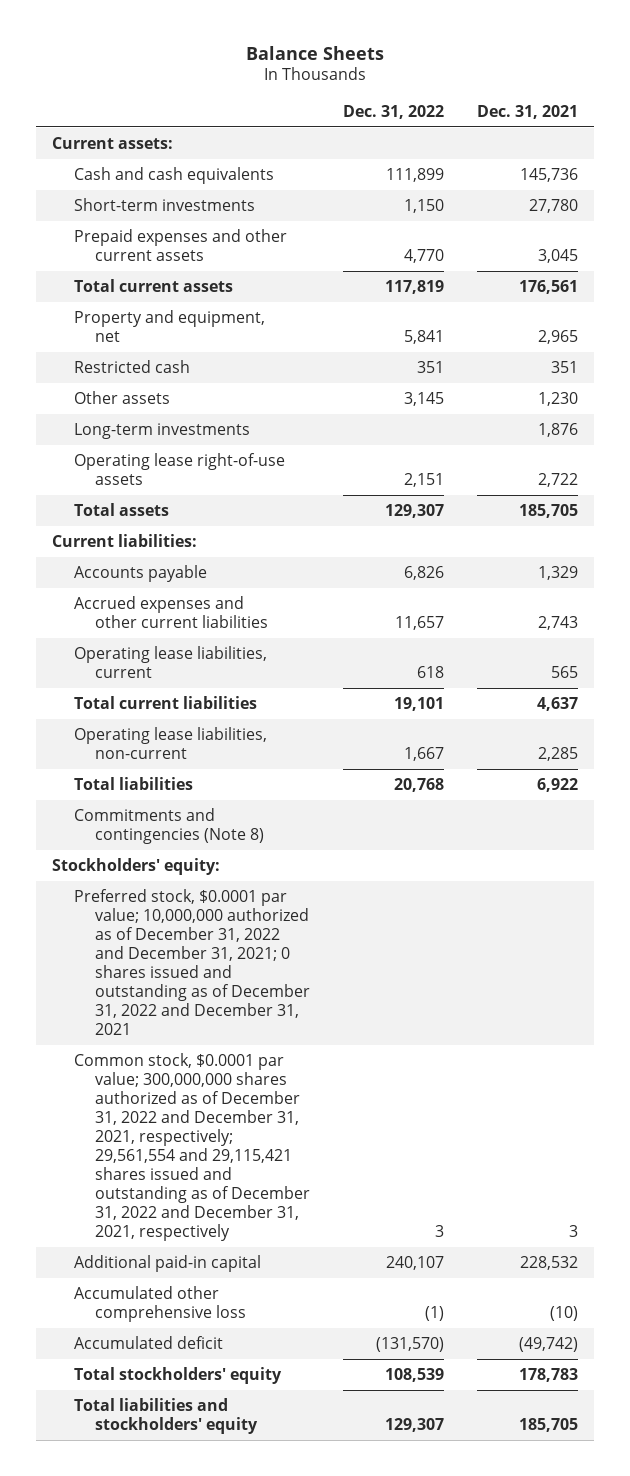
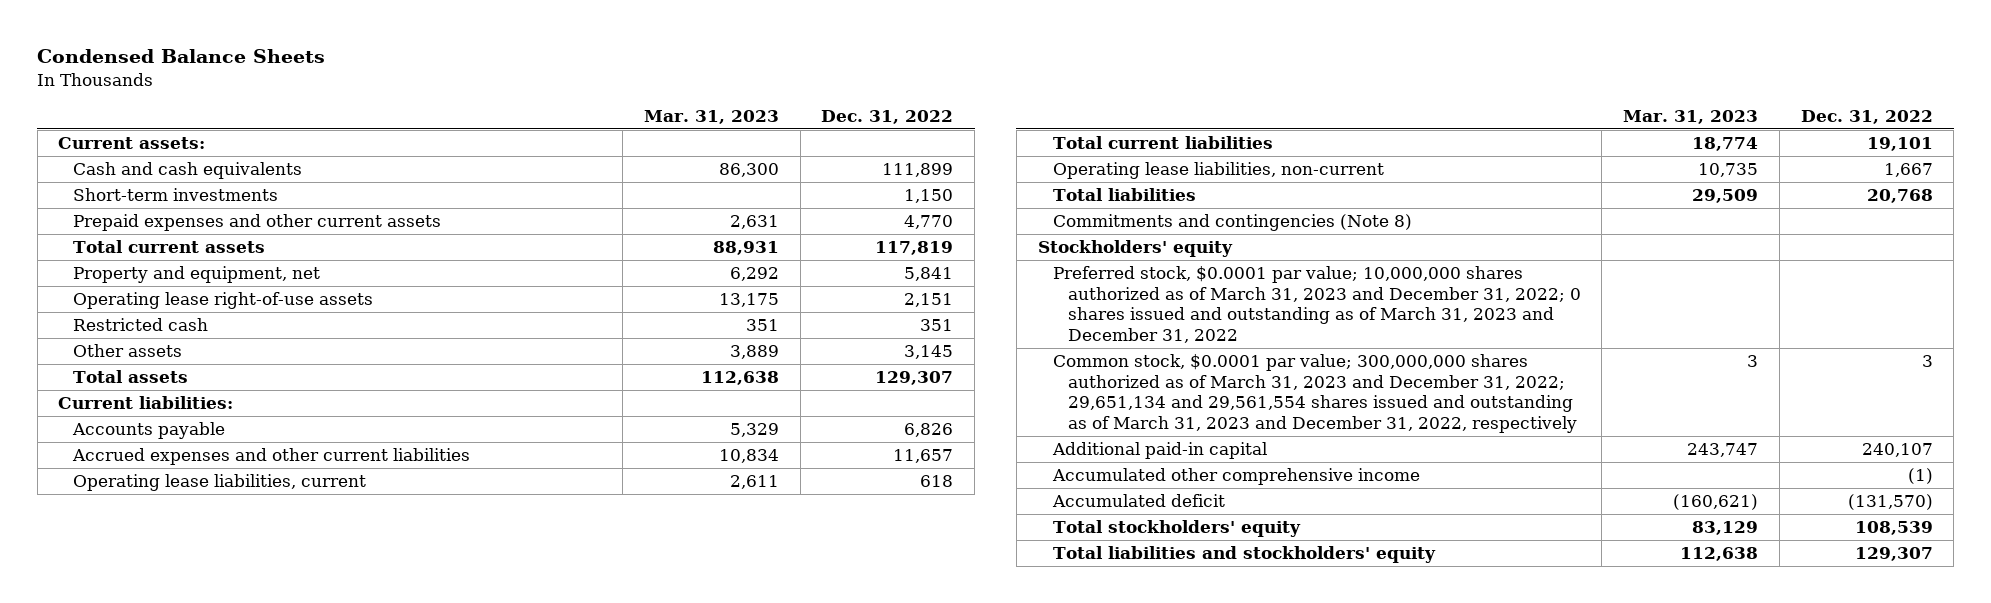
[246,45,385,60] Balance Sheets -> [37,49,326,64] Condensed Balance Sheets
[476,104,578,119] Dec. 31, 2021 -> none
none -> [643,109,779,124] Mar. 31, 2023
[73,452,285,485] Operating lease right-of-use assets -> [73,292,374,310] Operating lease right-of-use assets
[73,422,250,439] Long-term investments -> none
[52,857,221,875] Stockholders' equity: -> [1037,240,1233,258] Stockholders' equity
[73,888,311,1035] Preferred stock, $0.0001 par value; 10,000,000 authorized as of December 31, 2022 and December 31, 2021; 0 shares issued and outstanding as of December 31, 2022 and December 31, 2021 -> [1052,266,1581,343] Preferred stock, $0.0001 par value; 10,000,000 shares authorized as of March 31, 2023 and December 31, 2022; 0 shares issued and outstanding as of March 31, 2023 and December 31, 2022
[73,1052,311,1241] Common stock, $0.0001 par value; 300,000,000 shares authorized as of December 31, 2022 and December 31, 2021, respectively; 29,561,554 and 29,115,421 shares issued and outstanding as of December 31, 2022 and December 31, 2021, respectively -> [1052,354,1577,433] Common stock, $0.0001 par value; 300,000,000 shares authorized as of March 31, 2023 and December 31, 2022; 29,651,134 and 29,561,554 shares issued and outstanding as of March 31, 2023 and December 31, 2022, respectively
[73,1285,247,1322] Accumulated other comprehensive loss -> [1051,468,1420,486] Accumulated other comprehensive income

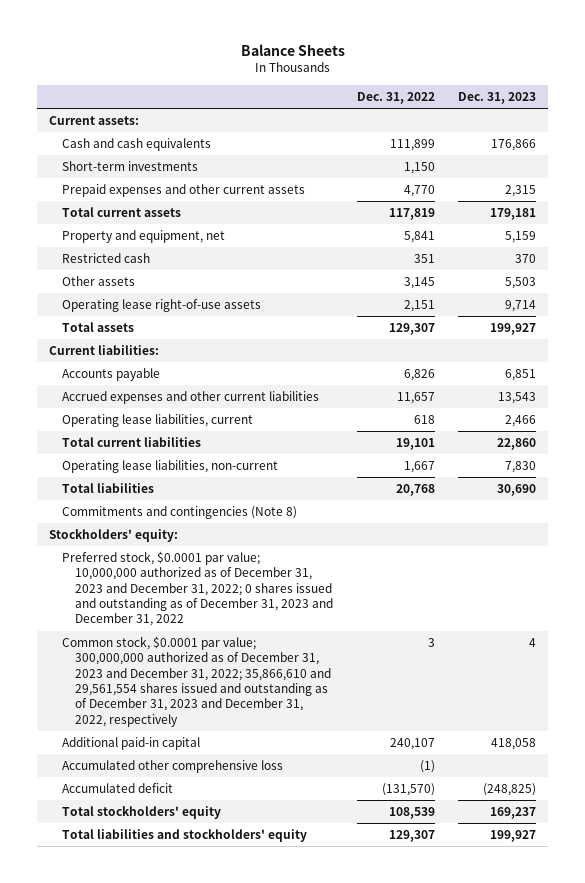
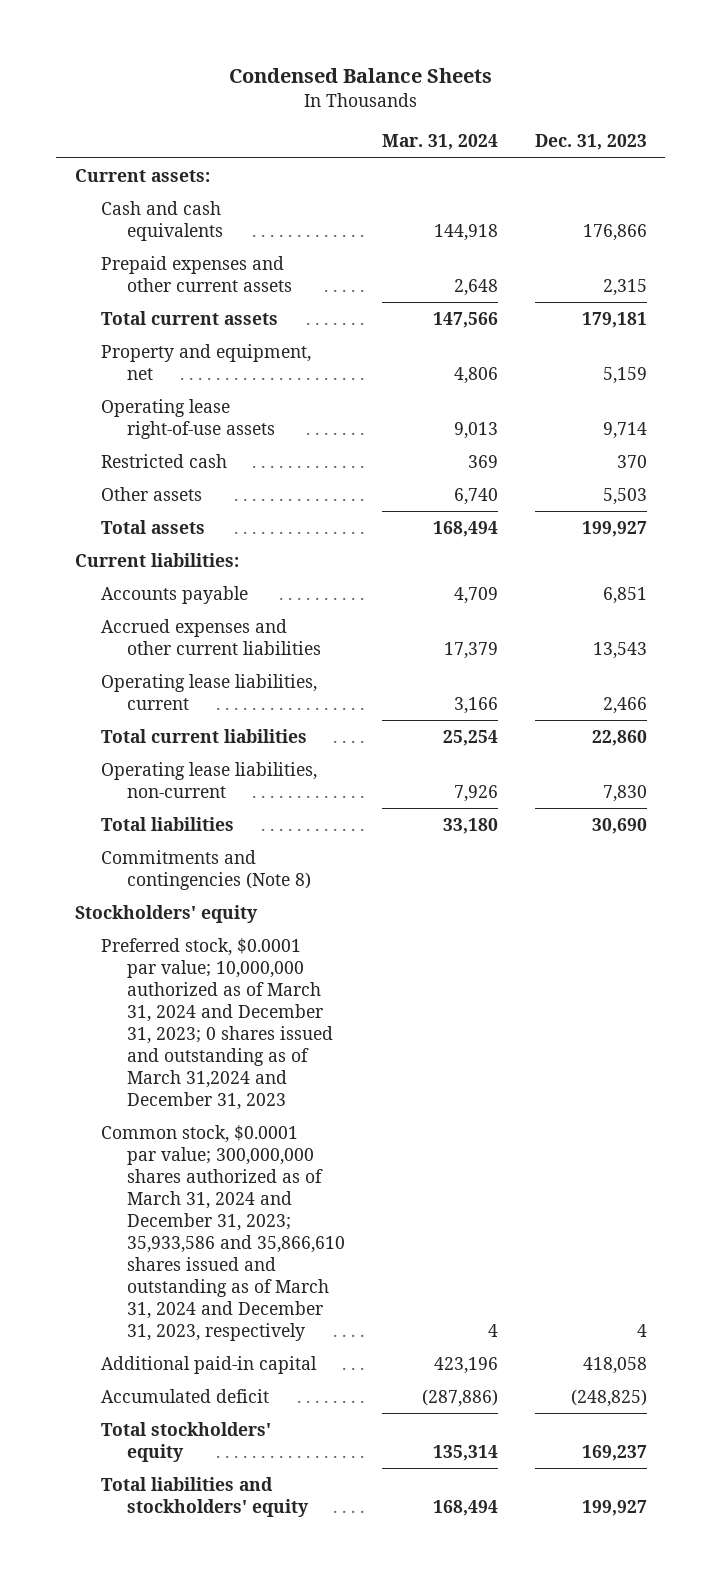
[240,44,345,57] Balance Sheets -> [228,68,492,84] Condensed Balance Sheets
[356,91,435,104] Dec. 31, 2022 -> none
none -> [382,134,499,151] Mar. 31, 2024
[62,161,199,172] Short-term investments -> none
[62,299,262,313] Operating lease right-of-use assets -> [100,398,276,439] Operating lease right-of-use assets
[48,529,178,543] Stockholders' equity: -> [74,904,258,923] Stockholders' equity
[62,551,334,627] Preferred stock, $0.0001 par value; 10,000,000 authorized as of December 31, 2023 and December 31, 2022; 0 shares issued and outstanding as of December 31, 2023 and December 31, 2022 -> [100,937,334,1110] Preferred stock, $0.0001 par value; 10,000,000 authorized as of March 31, 2024 and December 31, 2023; 0 shares issued and outstanding as of March 31,2024 and December 31, 2023
[62,636,332,727] Common stock, $0.0001 par value; 300,000,000 authorized as of December 31, 2023 and December 31, 2022; 35,866,610 and 29,561,554 shares issued and outstanding as of December 31, 2023 and December 31, 2022, respectively -> [100,1124,346,1341] Common stock, $0.0001 par value; 300,000,000 shares authorized as of March 31, 2024 and December 31, 2023; 35,933,586 and 35,866,610 shares issued and outstanding as of March 31, 2024 and December 31, 2023, respectively
[62,760,284,774] Accumulated other comprehensive loss -> none

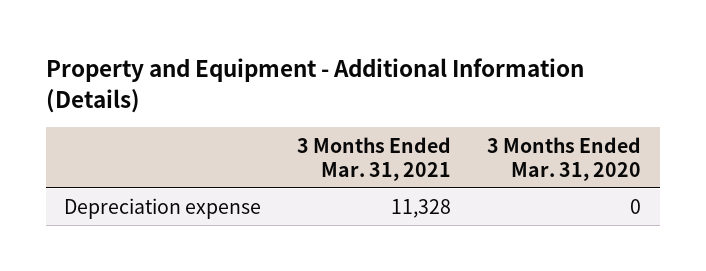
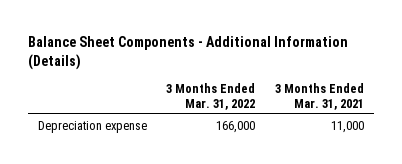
[46,57,585,113] Property and Equipment - Additional Information (Details) -> [27,35,348,70] Balance Sheet Components - Additional Information (Details)
[487,136,642,181] 3 Months Ended Mar. 31, 2020 -> none
none -> [166,83,256,110] 3 Months Ended Mar. 31, 2022
[391,199,452,219] 11,328 -> [331,120,365,133] 11,000

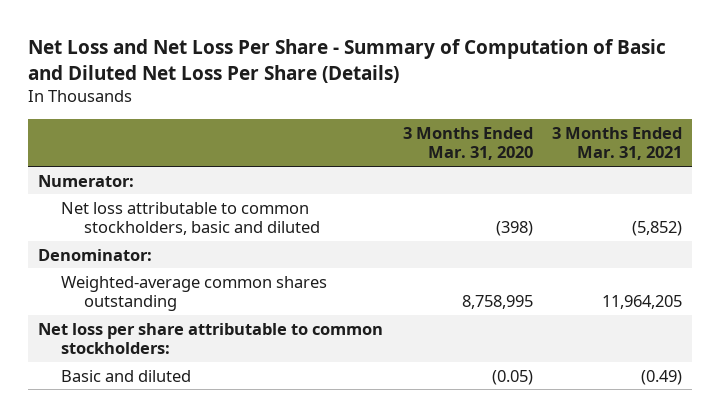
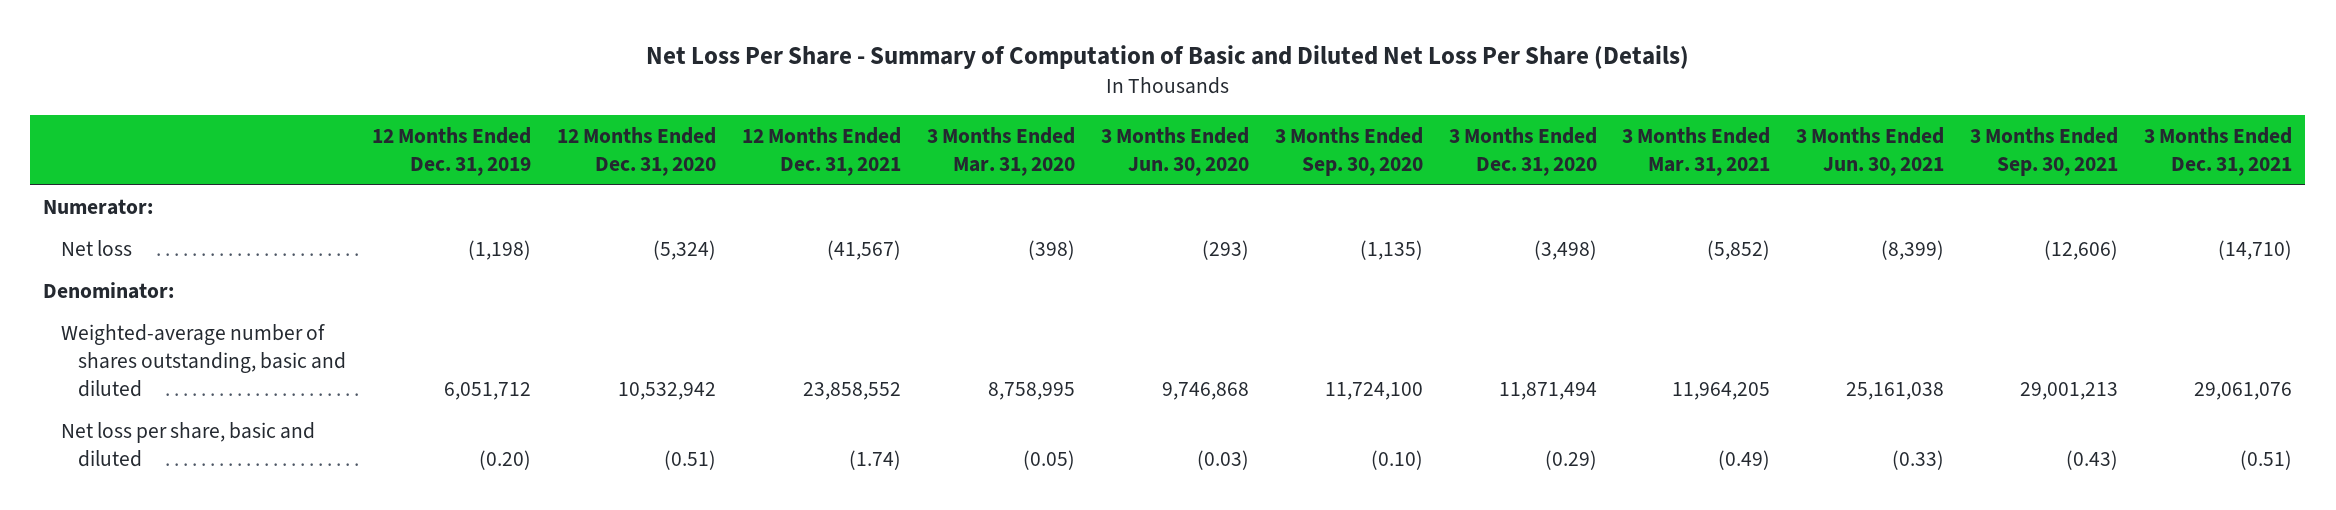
[28,39,667,84] Net Loss and Net Loss Per Share - Summary of Computation of Basic and Diluted Net Loss Per Share (Details) -> [645,44,1689,69] Net Loss Per Share - Summary of Computation of Basic and Diluted Net Loss Per Share (Details)
none -> [372,127,532,176] 12 Months Ended Dec. 31, 2019
none -> [557,127,717,176] 12 Months Ended Dec. 31, 2020
none -> [741,127,901,176] 12 Months Ended Dec. 31, 2021
none -> [1100,127,1249,176] 3 Months Ended Jun. 30, 2020
none -> [1274,127,1423,176] 3 Months Ended Sep. 30, 2020
none -> [1448,127,1597,176] 3 Months Ended Dec. 31, 2020
none -> [1796,127,1945,176] 3 Months Ended Jun. 30, 2021
none -> [1970,127,2119,176] 3 Months Ended Sep. 30, 2021
none -> [2144,127,2293,176] 3 Months Ended Dec. 31, 2021
[60,201,320,236] Net loss attributable to common stockholders, basic and diluted -> [60,240,132,257] Net loss
[38,322,384,355] Net loss per share attributable to common stockholders: -> none
[60,275,327,312] Weighted-average common shares outstanding -> [60,324,347,397] Weighted-average number of shares outstanding, basic and diluted
[60,369,191,382] Basic and diluted -> [60,422,315,468] Net loss per share, basic and diluted

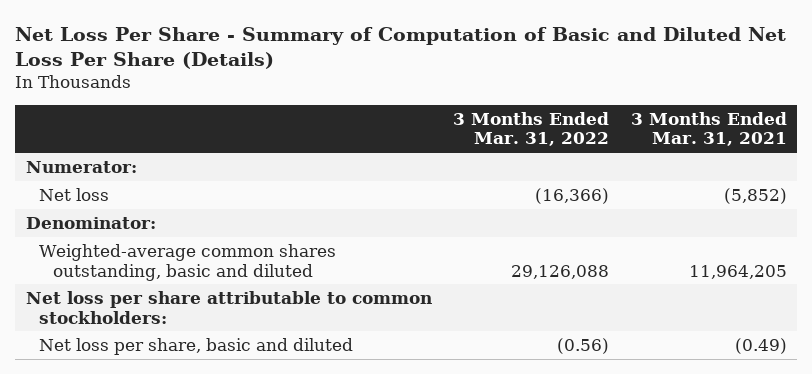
[372,127,532,176] 12 Months Ended Dec. 31, 2019 -> none
[557,127,717,176] 12 Months Ended Dec. 31, 2020 -> none
[741,127,901,176] 12 Months Ended Dec. 31, 2021 -> none
[926,127,1075,176] 3 Months Ended Mar. 31, 2020 -> none
[1100,127,1249,176] 3 Months Ended Jun. 30, 2020 -> none
[1274,127,1423,176] 3 Months Ended Sep. 30, 2020 -> none
[1448,127,1597,176] 3 Months Ended Dec. 31, 2020 -> none
[1796,127,1945,176] 3 Months Ended Jun. 30, 2021 -> none
[1970,127,2119,176] 3 Months Ended Sep. 30, 2021 -> none
[2144,127,2293,176] 3 Months Ended Dec. 31, 2021 -> none
none -> [453,111,610,147] 3 Months Ended Mar. 31, 2022
[60,324,347,397] Weighted-average number of shares outstanding, basic and diluted -> [39,243,337,281] Weighted-average common shares outstanding, basic and diluted
none -> [25,290,432,324] Net loss per share attributable to common stockholders:

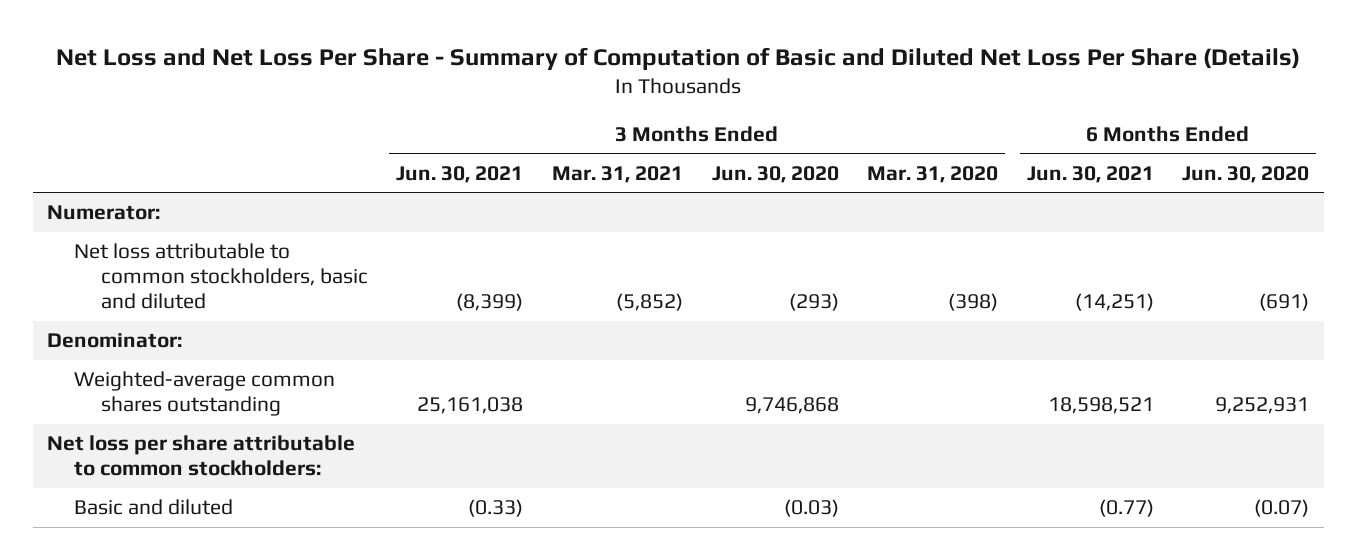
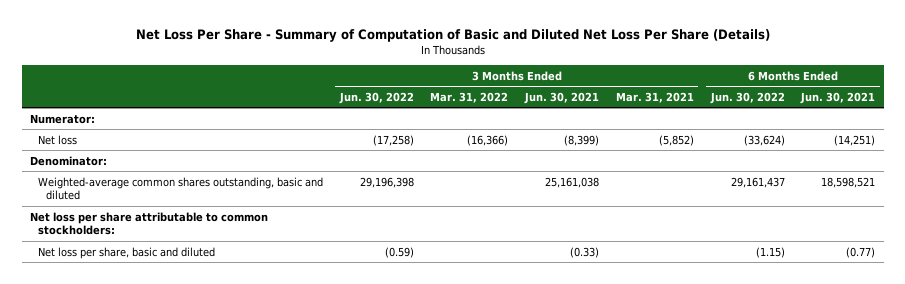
[56,47,1301,71] Net Loss and Net Loss Per Share - Summary of Computation of Basic and Diluted Net Loss Per Share (Details) -> [135,28,770,42] Net Loss Per Share - Summary of Computation of Basic and Diluted Net Loss Per Share (Details)
[711,165,839,183] Jun. 30, 2020 -> none
[867,165,999,183] Mar. 31, 2020 -> none
[1182,165,1310,183] Jun. 30, 2020 -> none
none -> [338,91,414,104] Jun. 30, 2022
none -> [430,91,509,103] Mar. 31, 2022
none -> [709,91,785,104] Jun. 30, 2022
[73,243,368,310] Net loss attributable to common stockholders, basic and diluted -> [37,134,77,145] Net loss
[73,371,335,417] Weighted-average common shares outstanding -> [37,176,323,201] Weighted-average common shares outstanding, basic and diluted
[73,499,233,516] Basic and diluted -> [37,246,215,259] Net loss per share, basic and diluted

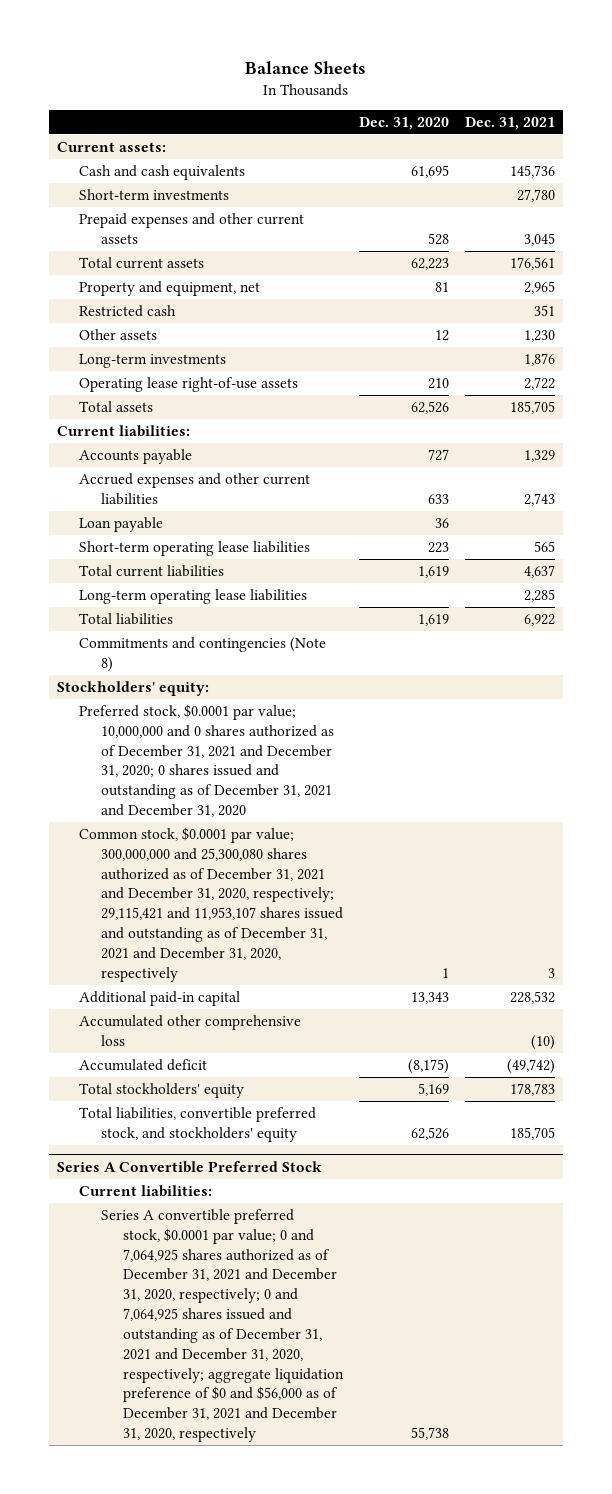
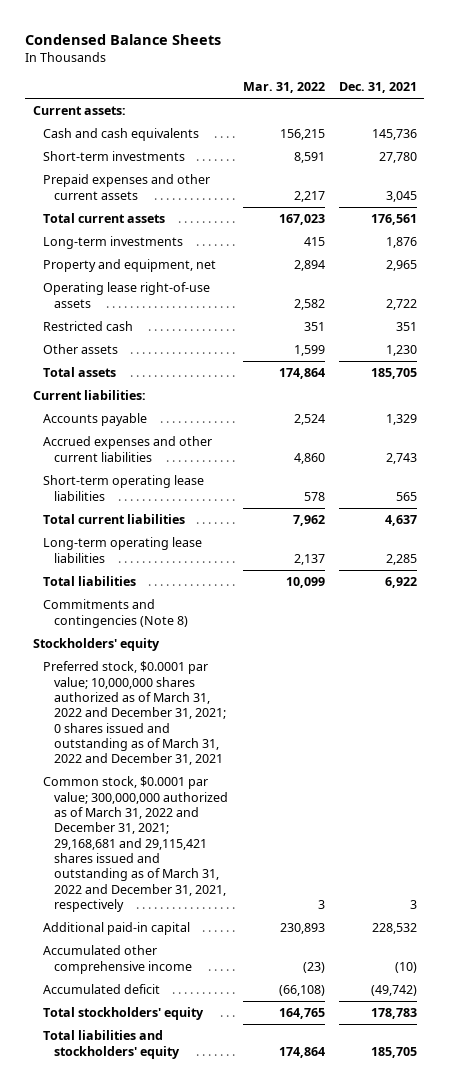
[245,60,367,74] Balance Sheets -> [25,34,222,46] Condensed Balance Sheets
[358,117,449,131] Dec. 31, 2020 -> none
none -> [242,82,325,94] Mar. 31, 2022
[79,353,227,368] Long-term investments -> [43,236,184,250] Long-term investments
[79,376,299,392] Operating lease right-of-use assets -> [43,282,211,308] Operating lease right-of-use assets
[79,516,164,532] Loan payable -> none
[57,680,210,696] Stockholders' equity: -> [32,638,160,652] Stockholders' equity
[79,703,335,818] Preferred stock, $0.0001 par value; 10,000,000 and 0 shares authorized as of December 31, 2021 and December 31, 2020; 0 shares issued and outstanding as of December 31, 2021 and December 31, 2020 -> [43,661,227,766] Preferred stock, $0.0001 par value; 10,000,000 shares authorized as of March 31, 2022 and December 31, 2021; 0 shares issued and outstanding as of March 31, 2022 and December 31, 2021
[79,826,344,982] Common stock, $0.0001 par value; 300,000,000 and 25,300,080 shares authorized as of December 31, 2021 and December 31, 2020, respectively; 29,115,421 and 11,953,107 shares issued and outstanding as of December 31, 2021 and December 31, 2020, respectively -> [43,776,229,913] Common stock, $0.0001 par value; 300,000,000 authorized as of March 31, 2022 and December 31, 2021; 29,168,681 and 29,115,421 shares issued and outstanding as of March 31, 2022 and December 31, 2021, respectively
[79,1014,302,1046] Accumulated other comprehensive loss -> [43,945,193,974] Accumulated other comprehensive income
[57,1160,323,1173] Series A Convertible Preferred Stock -> none
[79,1184,213,1197] Current liabilities: -> none
[101,1208,344,1443] Series A convertible preferred stock, $0.0001 par value; 0 and 7,064,925 shares authorized as of December 31, 2021 and December 31, 2020, respectively; 0 and 7,064,925 shares issued and outstanding as of December 31, 2021 and December 31, 2020, respectively; aggregate liquidation preference of $0 and $56,000 as of December 31, 2021 and December 31, 2020, respectively -> none
[79,1106,317,1142] Total liabilities, convertible preferred stock, and stockholders' equity -> [43,1030,181,1059] Total liabilities and stockholders' equity

